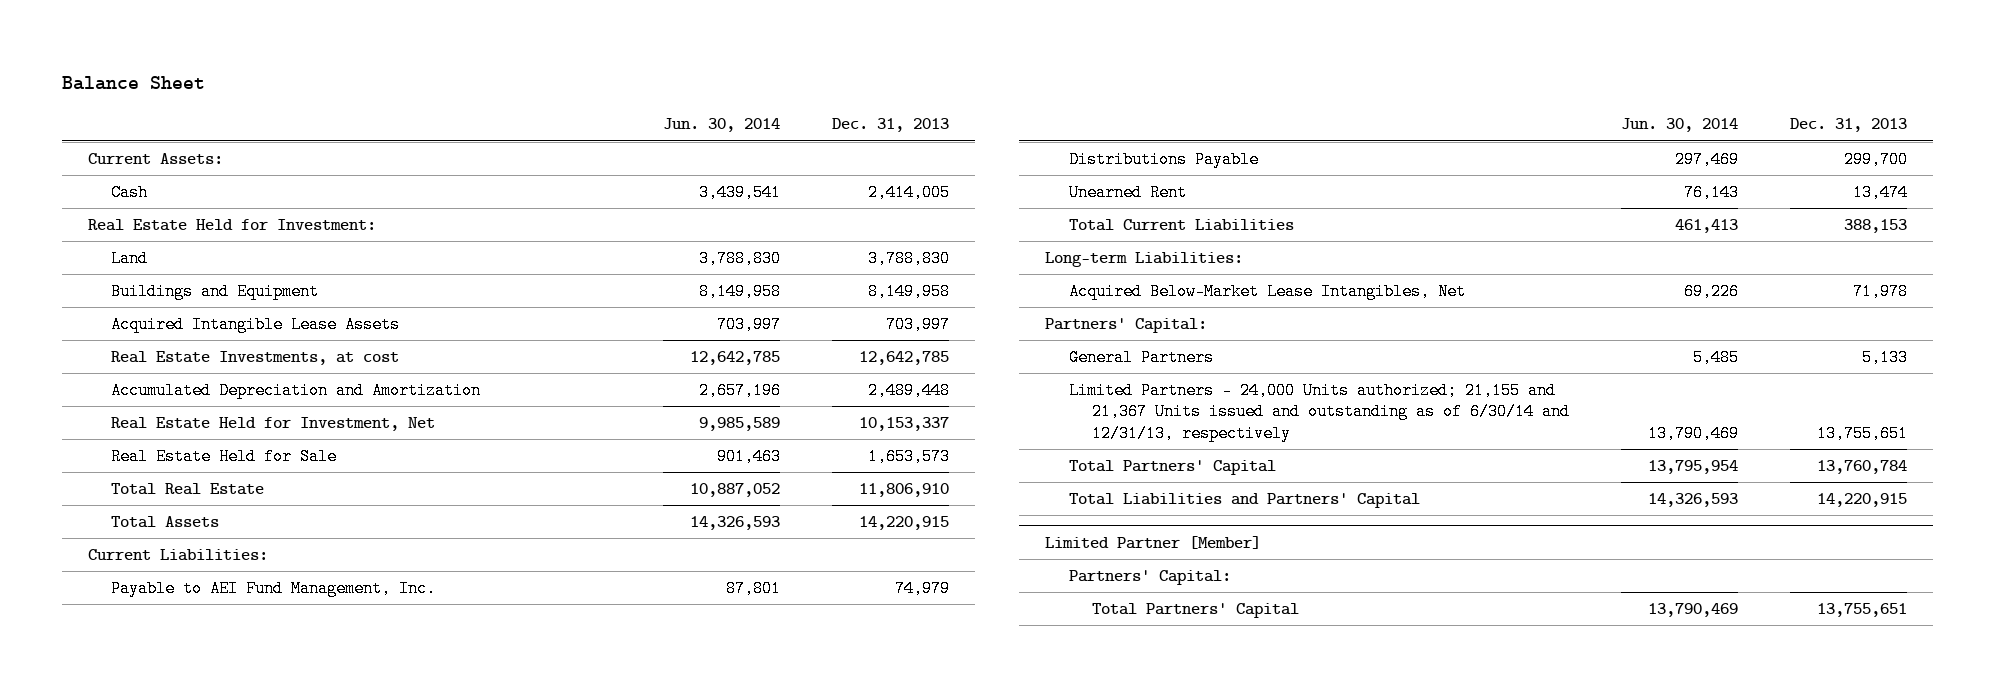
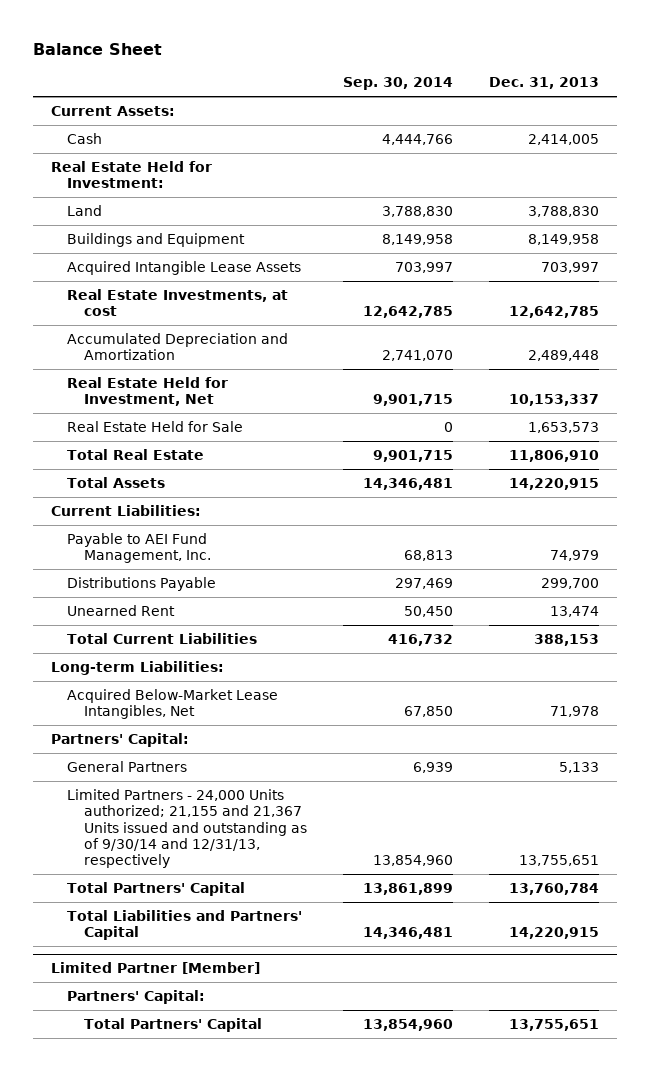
[662,118,780,133] Jun. 30, 2014 -> none
none -> [342,77,453,91] Sep. 30, 2014
[1068,382,1570,442] Limited Partners - 24,000 Units authorized; 21,155 and 21,367 Units issued and outstanding as of 6/30/14 and 12/31/13, respectively -> [67,788,307,869] Limited Partners - 24,000 Units authorized; 21,155 and 21,367 Units issued and outstanding as of 9/30/14 and 12/31/13, respectively

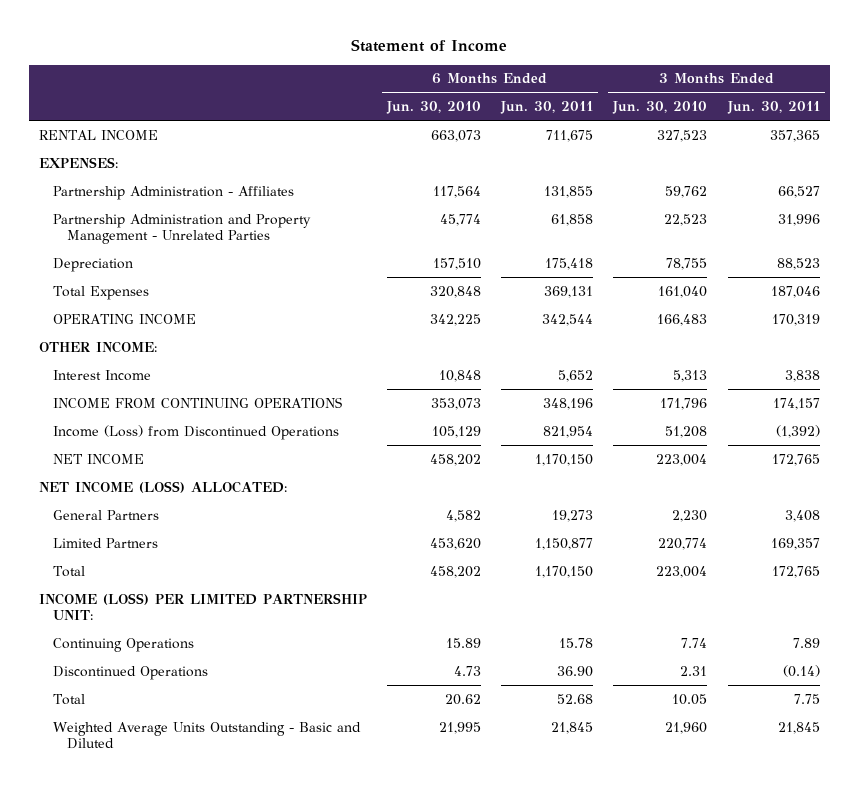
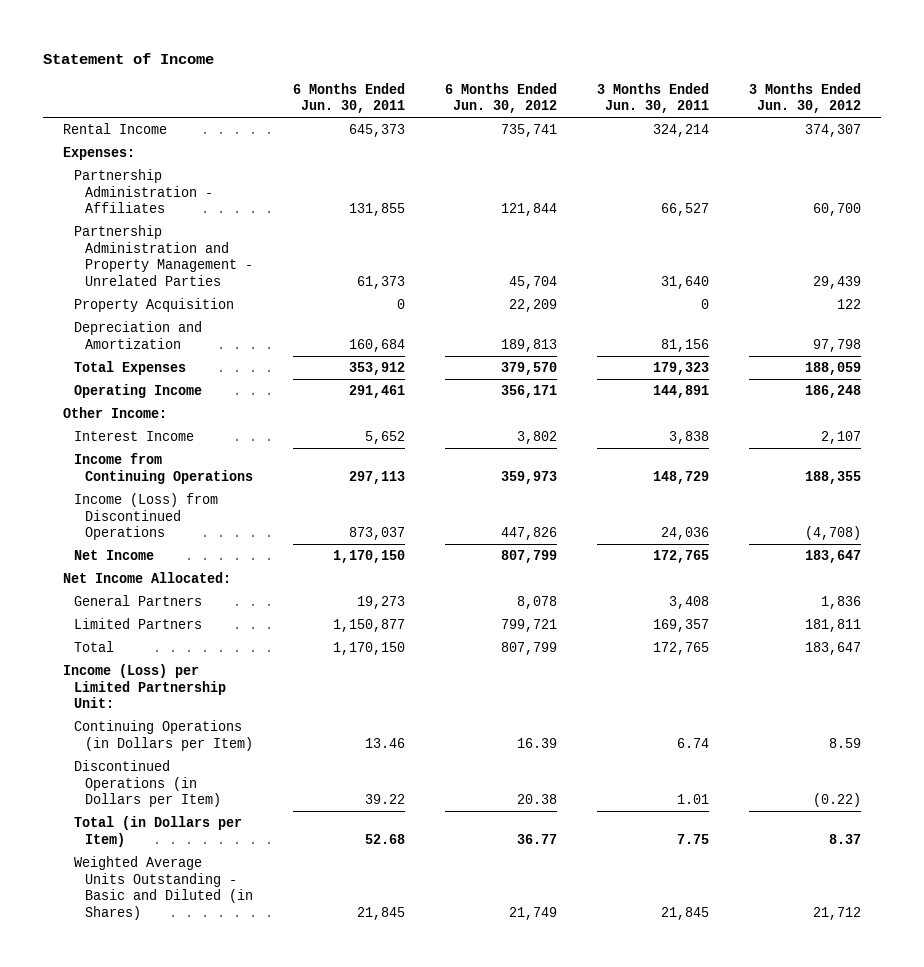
[386,101,482,115] Jun. 30, 2010 -> none
[612,101,708,115] Jun. 30, 2010 -> none
none -> [444,82,557,114] 6 Months Ended Jun. 30, 2012
none -> [748,82,861,114] 3 Months Ended Jun. 30, 2012
[39,129,159,140] RENTAL INCOME -> [62,122,167,134] Rental Income
[546,129,594,142] 711,675 -> [349,123,406,137] 645,373
[769,129,820,142] 357,365 -> [652,123,709,137] 324,214
[39,156,119,168] EXPENSES: -> [62,146,135,160] Expenses:
[52,257,133,272] Depreciation -> none
[551,213,594,226] 61,858 -> [357,275,406,289] 61,373
[777,213,820,226] 31,996 -> [660,275,709,289] 31,640
none -> [73,297,234,312] Property Acquisition
none -> [73,320,202,349] Depreciation and Amortization
[544,285,594,298] 369,131 -> [349,361,406,375] 353,912
[770,285,820,298] 187,046 -> [652,361,709,375] 179,323
[52,313,196,324] OPERATING INCOME -> [73,383,202,398] Operating Income
[542,313,594,326] 342,544 -> [349,384,406,398] 291,461
[771,313,820,326] 170,319 -> [652,384,709,398] 144,891
[39,340,158,353] OTHER INCOME: -> [62,406,167,418] Other Income:
[52,396,342,408] INCOME FROM CONTINUING OPERATIONS -> [73,452,254,484] Income from Continuing Operations
[543,397,594,410] 348,196 -> [349,470,406,484] 297,113
[772,397,820,410] 174,157 -> [652,470,709,484] 148,729
[543,425,594,438] 821,954 -> [349,527,406,541] 873,037
[775,424,820,438] (1,392) -> [660,527,709,541] 24,036
[52,453,144,464] NET INCOME -> [73,549,154,560] Net Income
[39,480,288,493] NET INCOME (LOSS) ALLOCATED: -> [62,571,231,583] Net Income Allocated:
[39,592,368,621] INCOME (LOSS) PER LIMITED PARTNERSHIP UNIT: -> [62,663,226,709] Income (Loss) per Limited Partnership Unit:
[52,637,194,652] Continuing Operations -> [73,719,254,751] Continuing Operations (in Dollars per Item)
[559,637,594,648] 15.78 -> [365,737,406,748] 13.46
[792,637,820,648] 7.89 -> [676,737,709,748] 6.74
[52,665,208,680] Discontinued Operations -> [73,759,222,808] Discontinued Operations (in Dollars per Item)
[557,665,594,677] 36.90 -> [365,794,406,805] 39.22
[782,664,820,677] (0.14) -> [676,794,709,805] 1.01
[52,693,85,705] Total -> [73,815,242,847] Total (in Dollars per Item)
[52,721,361,750] Weighted Average Units Outstanding - Basic and Diluted -> [73,855,254,920] Weighted Average Units Outstanding - Basic and Diluted (in Shares)

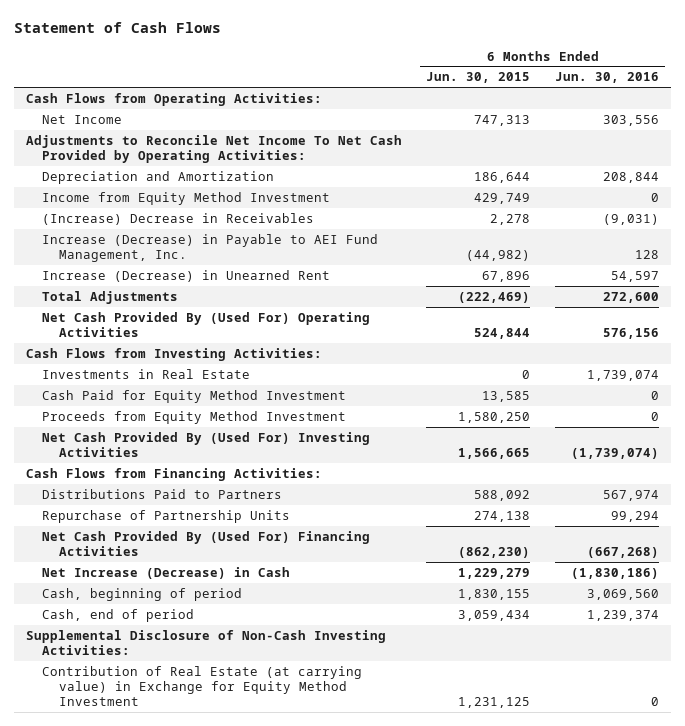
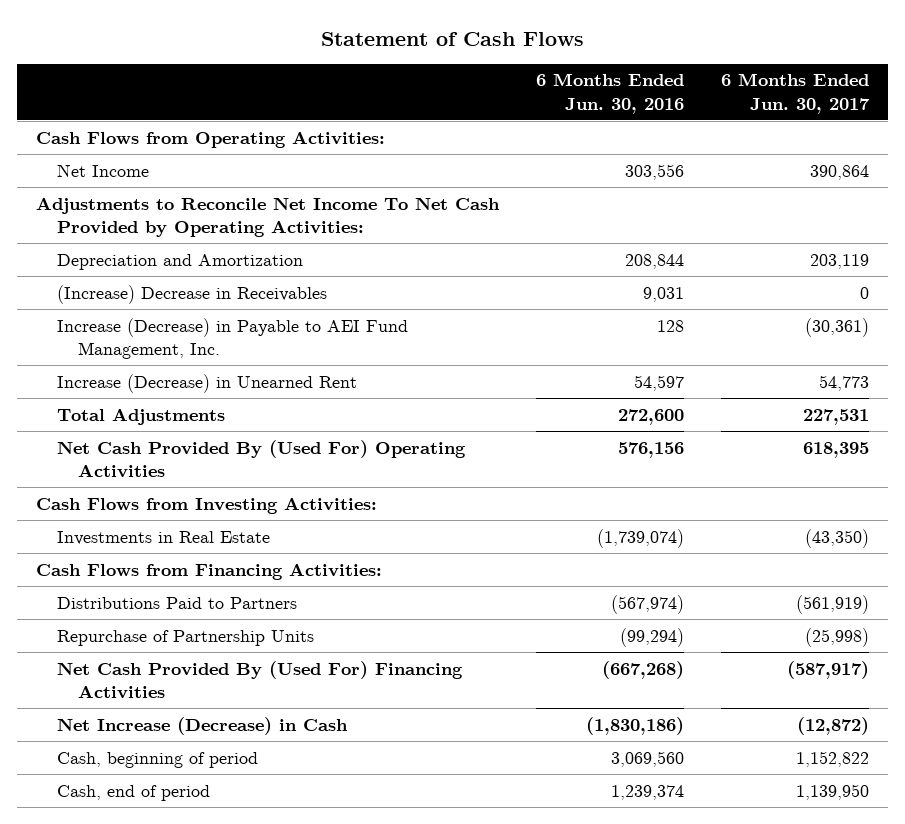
[426,72,531,84] Jun. 30, 2015 -> none
none -> [721,73,871,114] 6 Months Ended Jun. 30, 2017
[42,191,331,205] Income from Equity Method Investment -> none
[602,213,659,225] (9,031) -> [643,286,685,302] 9,031
[42,389,347,403] Cash Paid for Equity Method Investment -> none
[42,410,347,424] Proceeds from Equity Method Investment -> none
[42,431,371,457] Net Cash Provided By (Used For) Investing Activities -> none
[586,369,659,381] 1,739,074 -> [597,528,685,548] (1,739,074)
[602,489,659,501] 567,974 -> [611,594,685,614] (567,974)
[610,510,659,522] 99,294 -> [620,627,685,647] (99,294)
[25,629,386,655] Supplemental Disclosure of Non-Cash Investing Activities: -> none
[42,665,363,706] Contribution of Real Estate (at carrying value) in Exchange for Equity Method Investment -> none

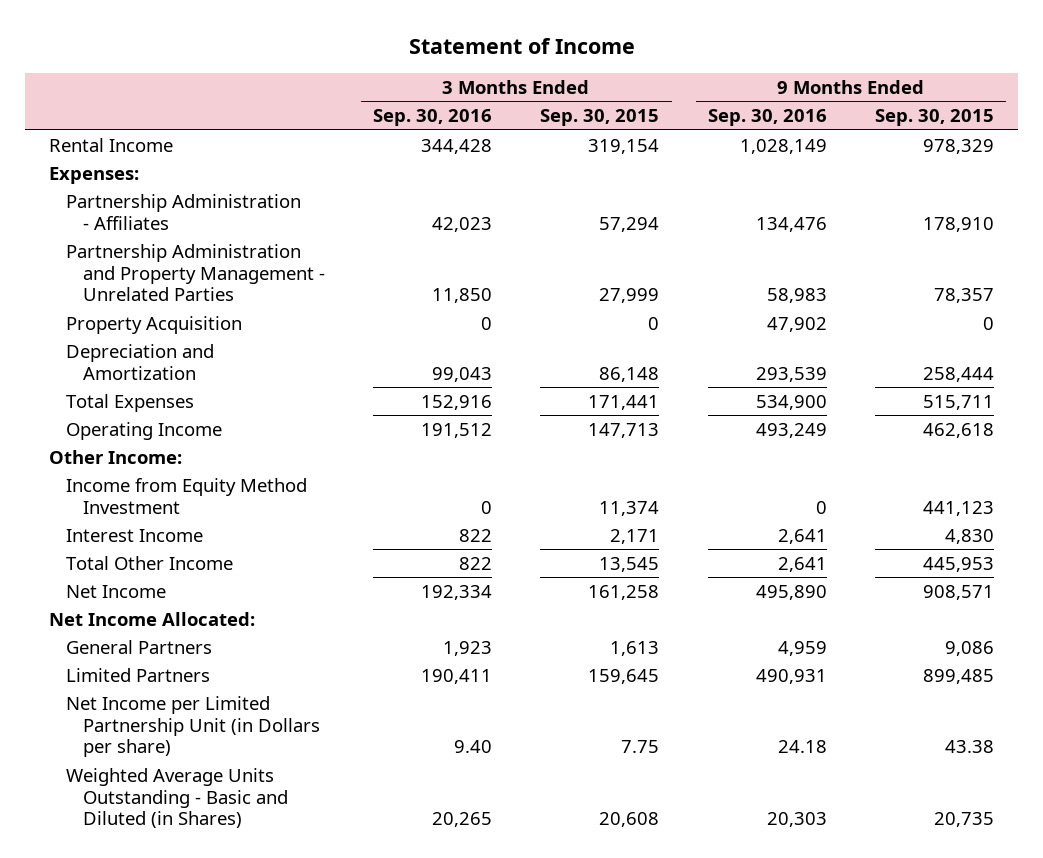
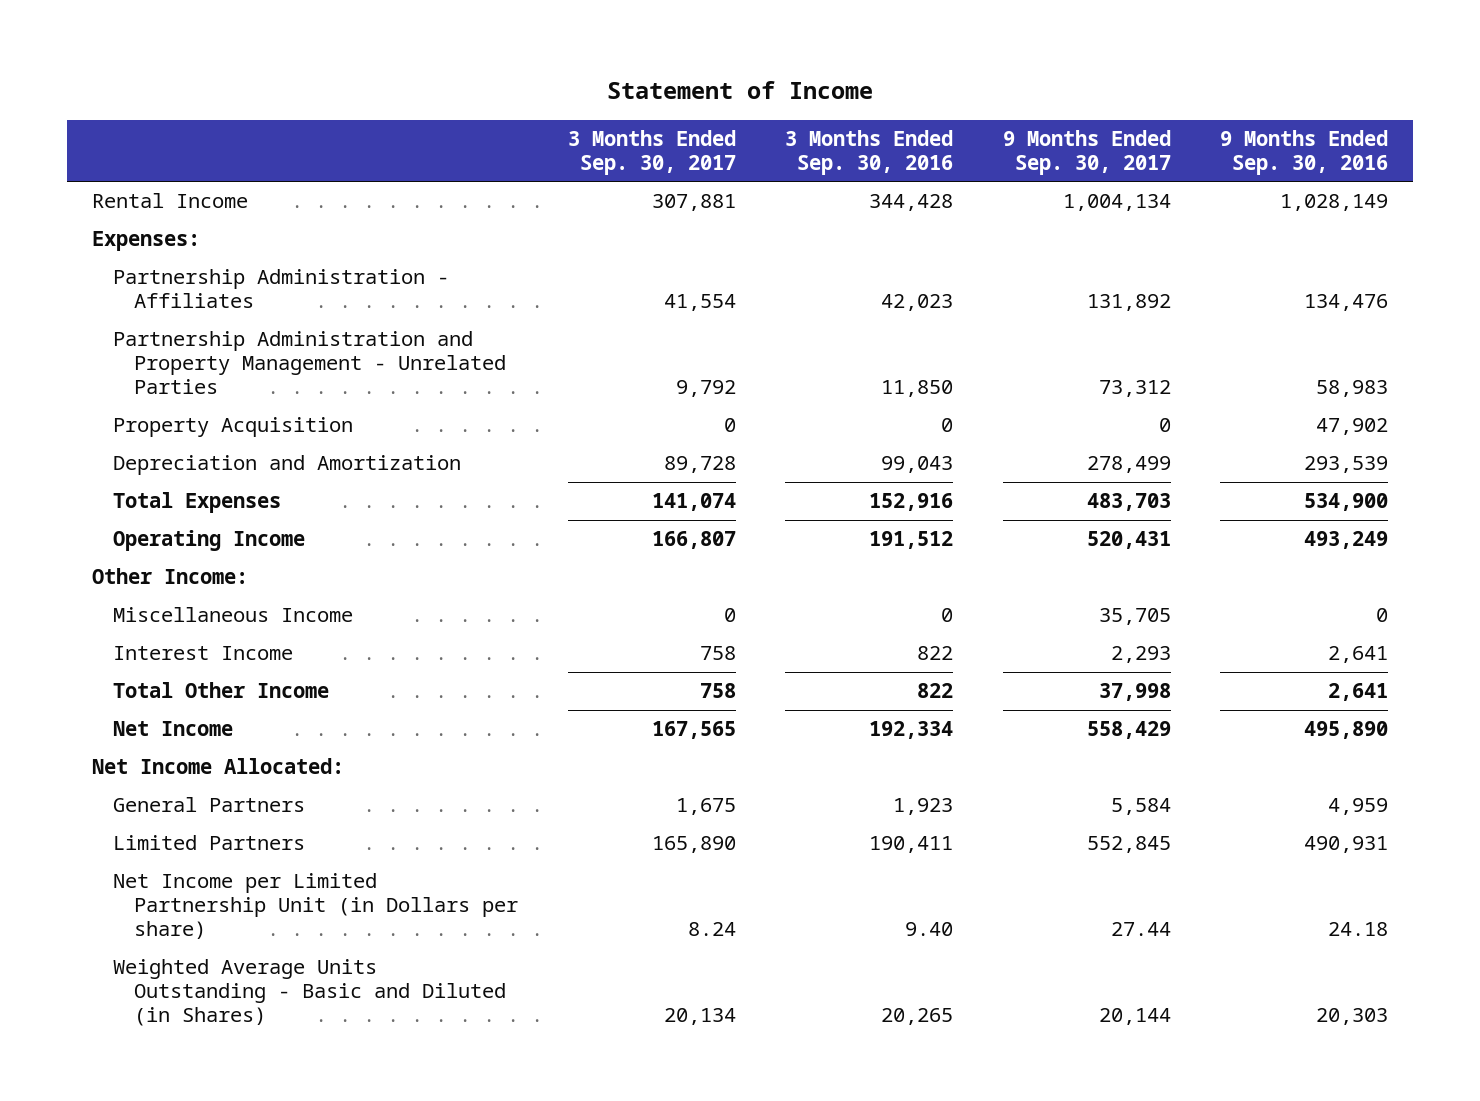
[540,109,660,127] Sep. 30, 2015 -> none
[875,109,995,127] Sep. 30, 2015 -> none
none -> [567,130,736,176] 3 Months Ended Sep. 30, 2017
none -> [1002,130,1171,176] 9 Months Ended Sep. 30, 2017
[66,477,308,514] Income from Equity Method Investment -> none
none -> [112,607,353,623] Miscellaneous Income

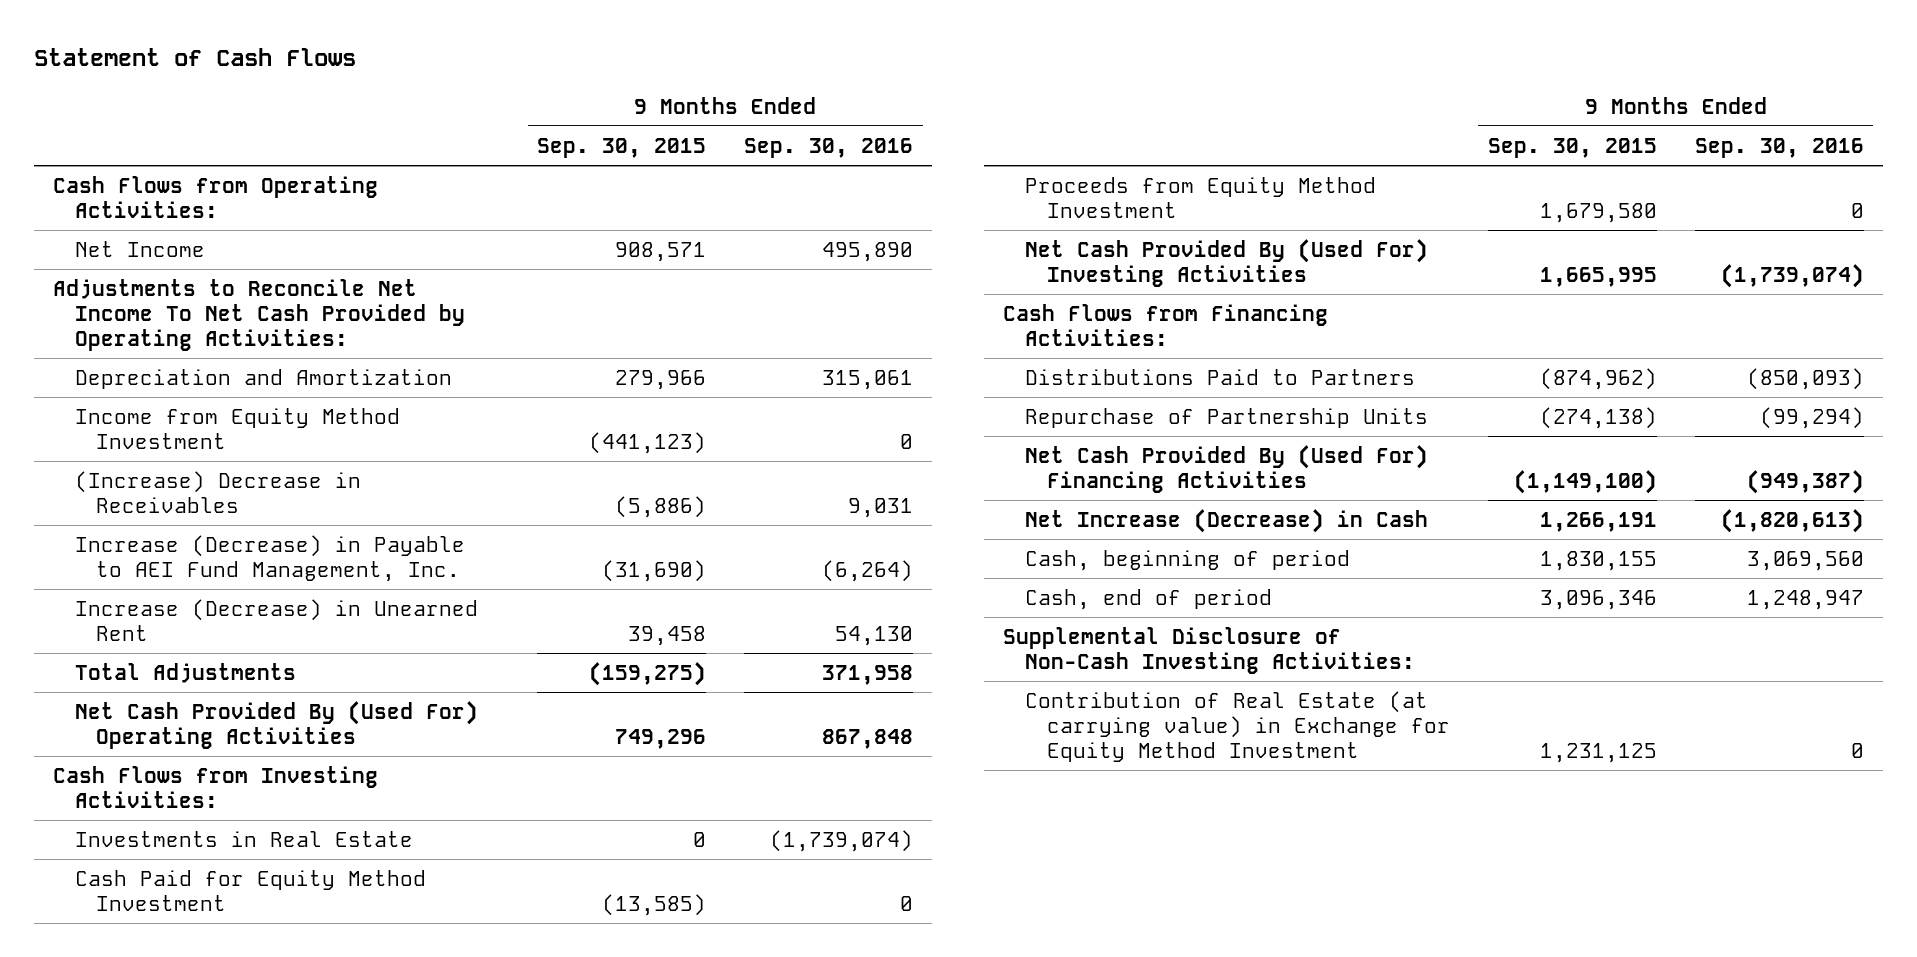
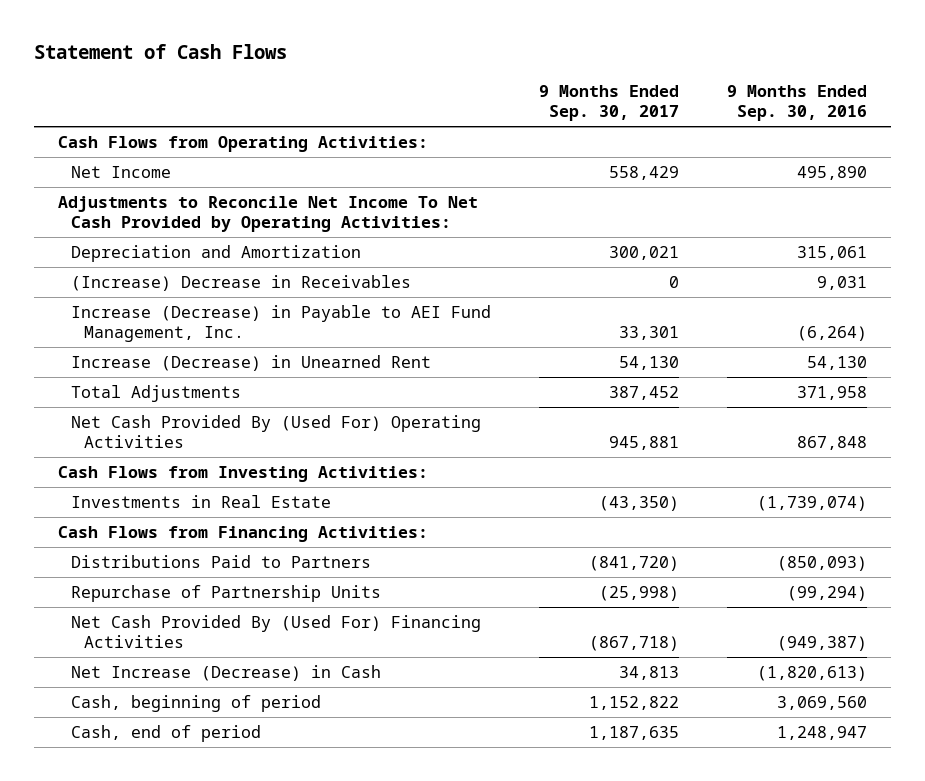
[537,137,707,158] Sep. 30, 2015 -> none
none -> [538,84,679,122] 9 Months Ended Sep. 30, 2017
[74,407,400,449] Income from Equity Method Investment -> none
[74,869,426,911] Cash Paid for Equity Method Investment -> none
[1024,176,1376,218] Proceeds from Equity Method Investment -> none
[1024,238,1428,287] Net Cash Provided By (Used For) Investing Activities -> none
[1003,626,1415,674] Supplemental Disclosure of Non-Cash Investing Activities: -> none
[1024,690,1450,762] Contribution of Real Estate (at carrying value) in Exchange for Equity Method Investment -> none

